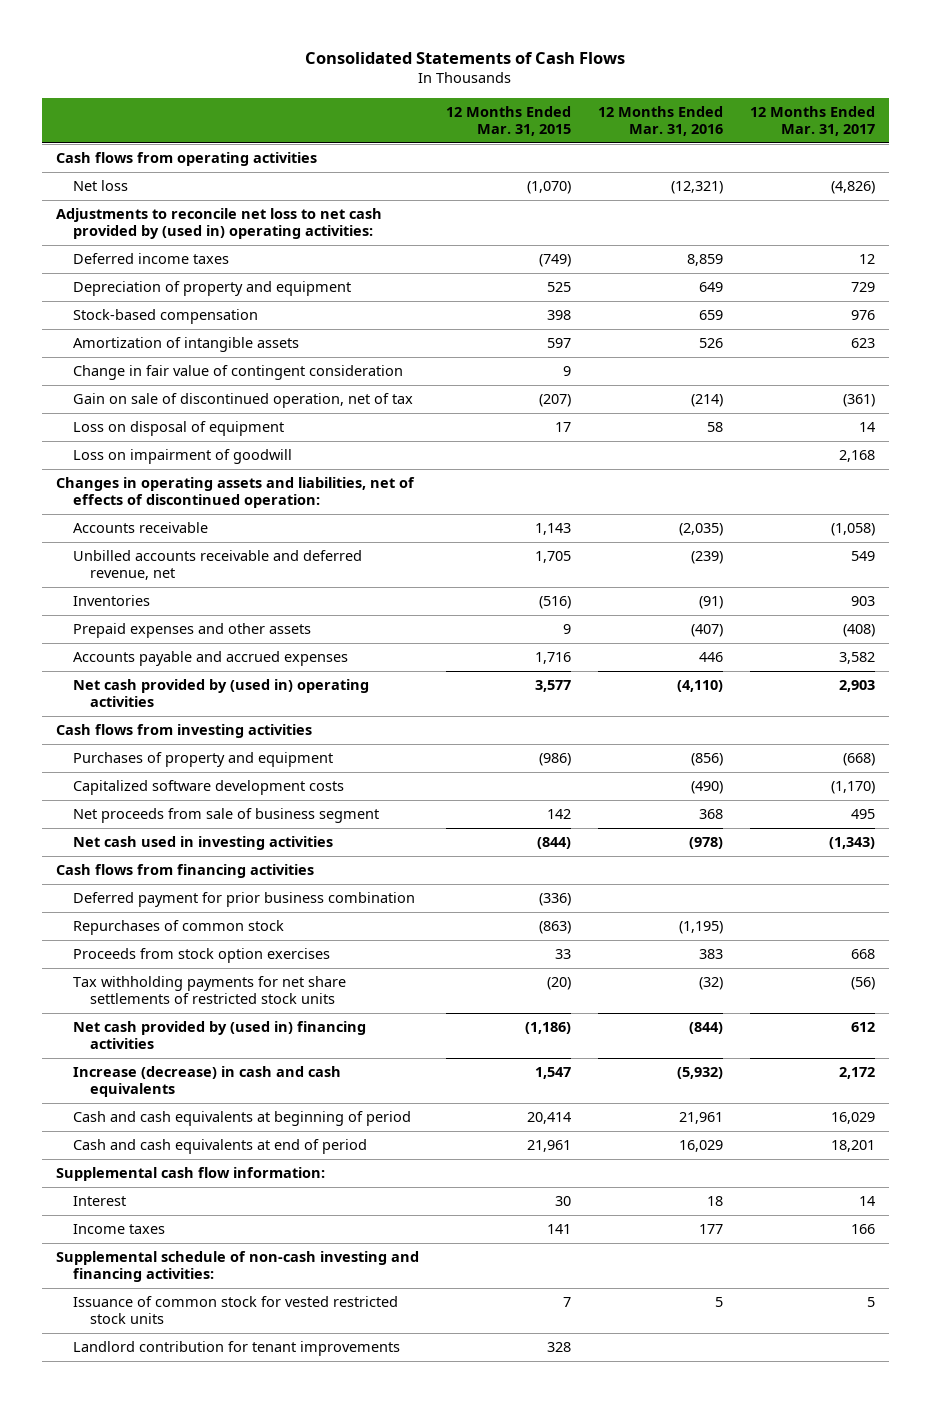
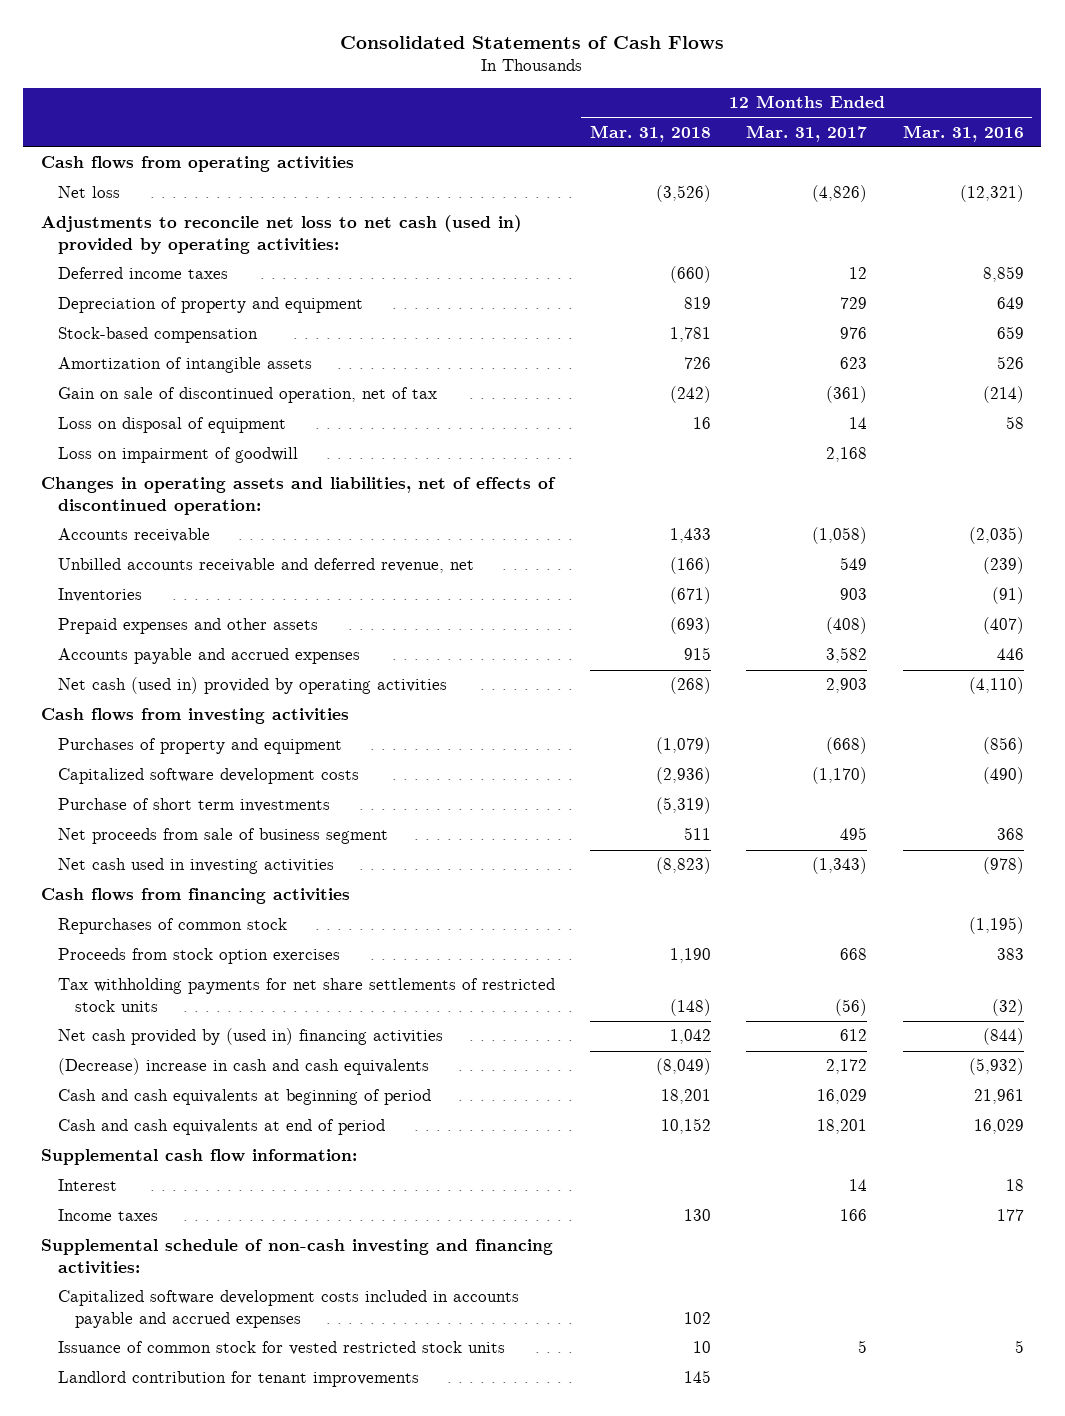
[445,105,571,136] 12 Months Ended Mar. 31, 2015 -> none
none -> [590,124,712,142] Mar. 31, 2018
[55,208,382,240] Adjustments to reconcile net loss to net cash provided by (used in) operating activities: -> [40,215,522,254] Adjustments to reconcile net loss to net cash (used in) provided by operating activities:
[72,365,403,381] Change in fair value of contingent consideration -> none
[72,679,369,708] Net cash provided by (used in) operating activities -> [57,677,447,695] Net cash (used in) provided by operating activities
none -> [57,798,330,813] Purchase of short term investments
[72,892,415,908] Deferred payment for prior business combination -> none
[72,1066,341,1098] Increase (decrease) in cash and cash equivalents -> [57,1058,429,1076] (Decrease) increase in cash and cash equivalents
none -> [57,1290,519,1328] Capitalized software development costs included in accounts payable and accrued expenses

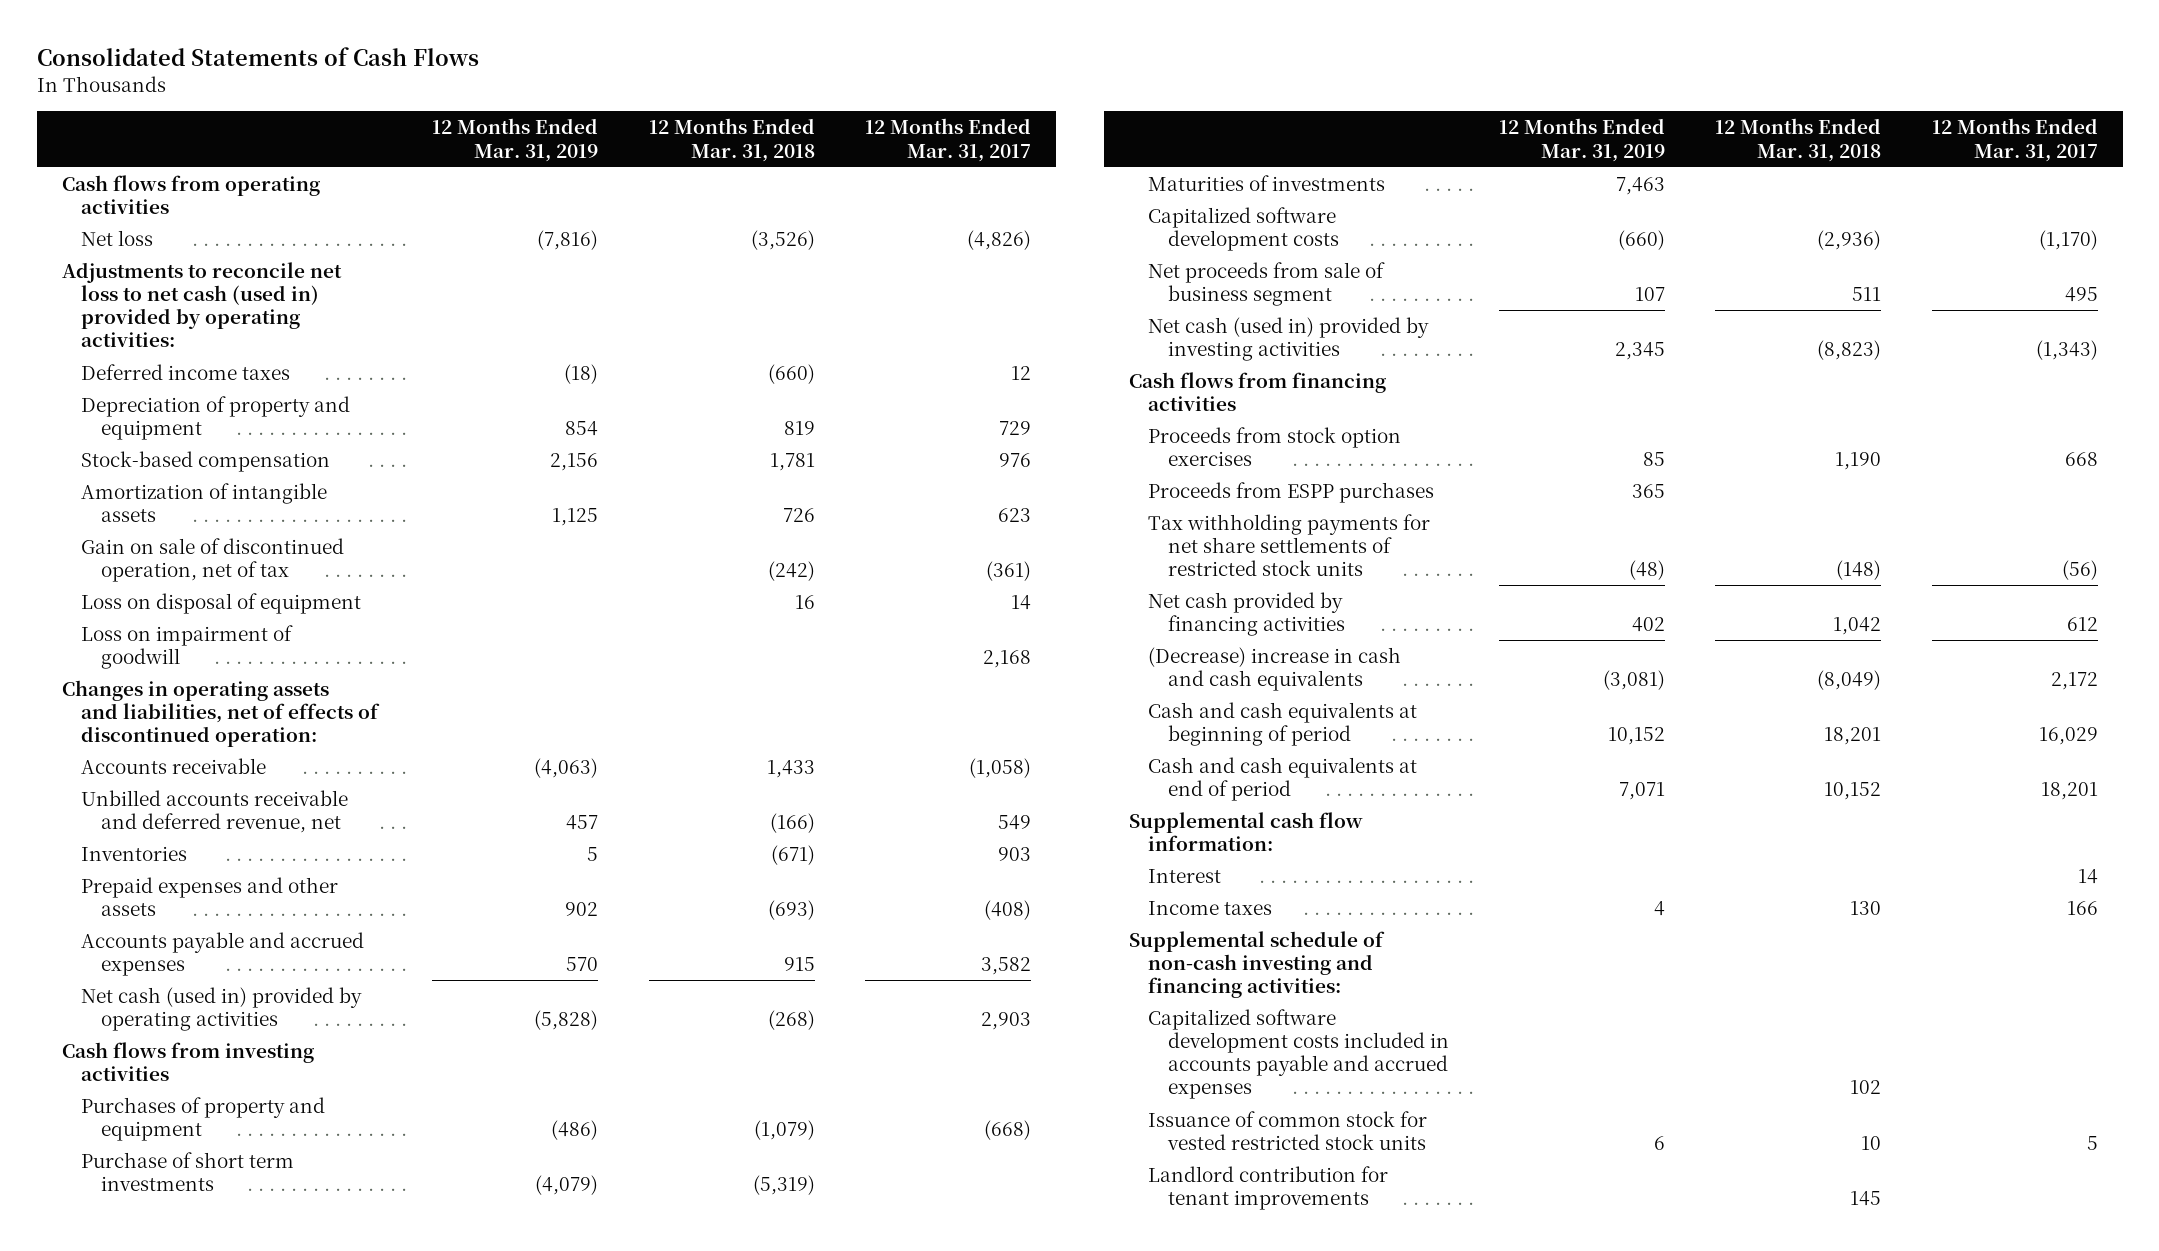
[902,124,1024,142] Mar. 31, 2016 -> none
none -> [432,118,599,162] 12 Months Ended Mar. 31, 2019
none -> [1148,175,1386,192] Maturities of investments
[57,768,359,785] Capitalized software development costs -> [1148,207,1340,252] Capitalized software development costs
[57,858,334,875] Net cash used in investing activities -> [1148,317,1430,362] Net cash (used in) provided by investing activities
[57,918,287,935] Repurchases of common stock -> none
none -> [1148,482,1435,504] Proceeds from ESPP purchases
[57,1028,443,1046] Net cash provided by (used in) financing activities -> [1148,592,1346,637] Net cash provided by financing activities

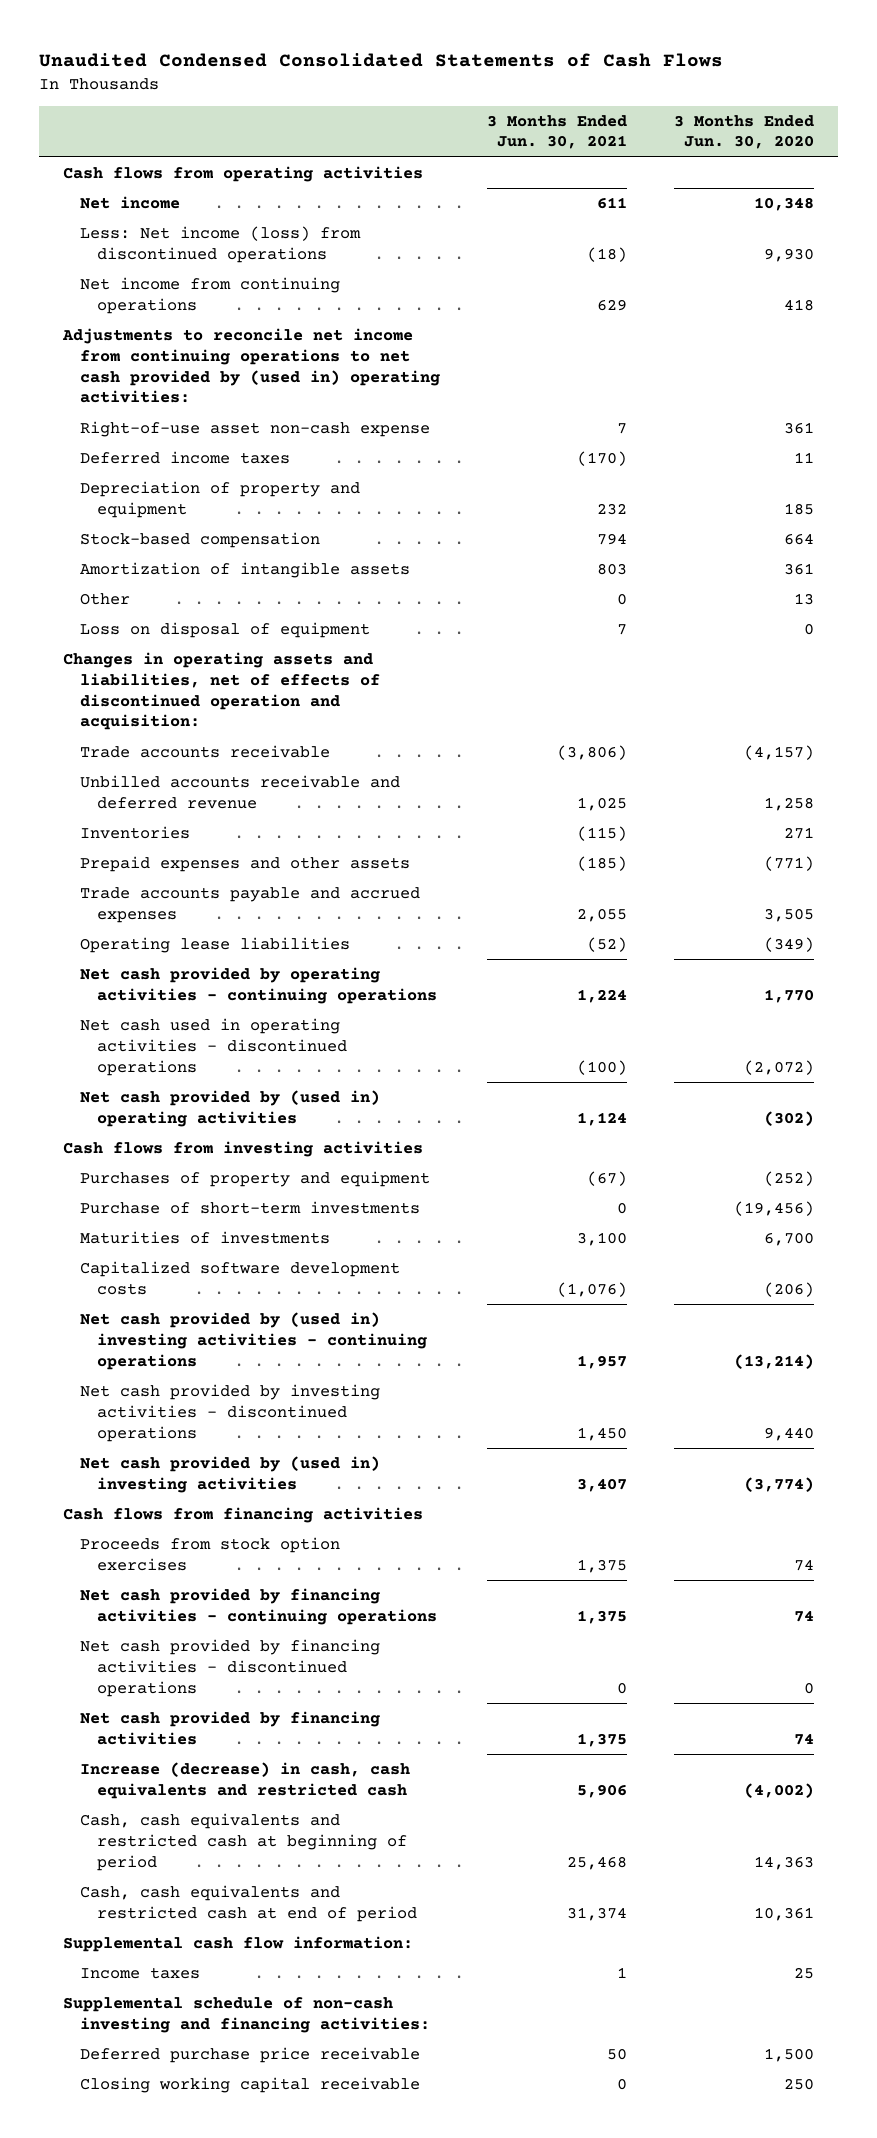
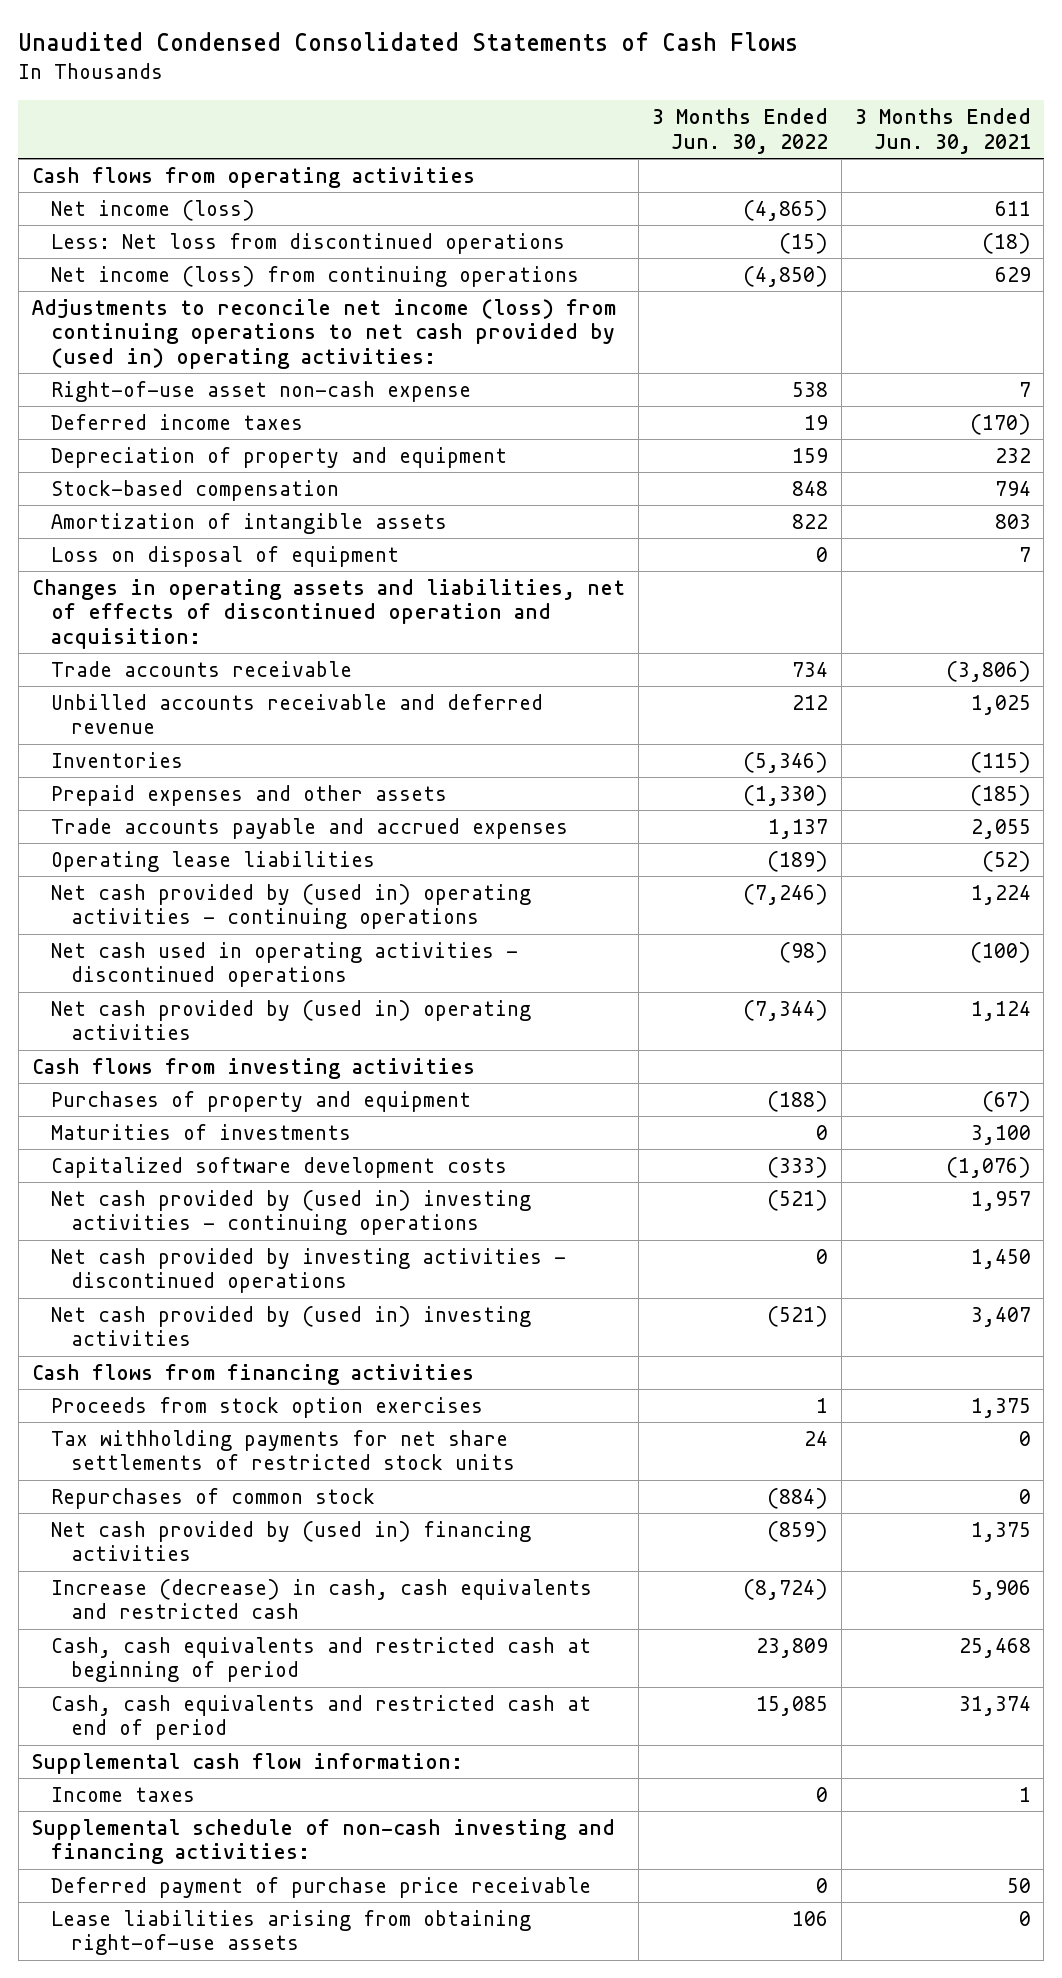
[674,114,815,150] 3 Months Ended Jun. 30, 2020 -> none
none -> [651,108,828,154] 3 Months Ended Jun. 30, 2022
[80,196,181,210] Net income -> [51,199,256,221] Net income (loss)
[80,226,362,263] Less: Net income (loss) from discontinued operations -> [51,232,566,254] Less: Net loss from discontinued operations
[80,277,341,314] Net income from continuing operations -> [51,265,580,287] Net income (loss) from continuing operations
[61,328,441,404] Adjustments to reconcile net income from continuing operations to net cash provided by (used in) operating activities: -> [31,298,616,370] Adjustments to reconcile net income (loss) from continuing operations to net cash provided by (used in) operating activities:
[80,593,131,606] Other -> none
[80,967,438,1004] Net cash provided by operating activities - continuing operations -> [51,883,532,930] Net cash provided by (used in) operating activities - continuing operations
[80,1201,421,1215] Purchase of short-term investments -> none
[80,1588,438,1625] Net cash provided by financing activities - continuing operations -> none
[80,1639,381,1697] Net cash provided by financing activities - discontinued operations -> none
none -> [51,1429,515,1471] Tax withholding payments for net share settlements of restricted stock units
none -> [51,1487,376,1509] Repurchases of common stock
[80,1711,381,1745] Net cash provided by financing activities -> [51,1520,532,1562] Net cash provided by (used in) financing activities
[80,2077,421,2094] Closing working capital receivable -> none
[80,2047,421,2064] Deferred purchase price receivable -> [51,1876,592,1898] Deferred payment of purchase price receivable
none -> [51,1909,532,1956] Lease liabilities arising from obtaining right-of-use assets

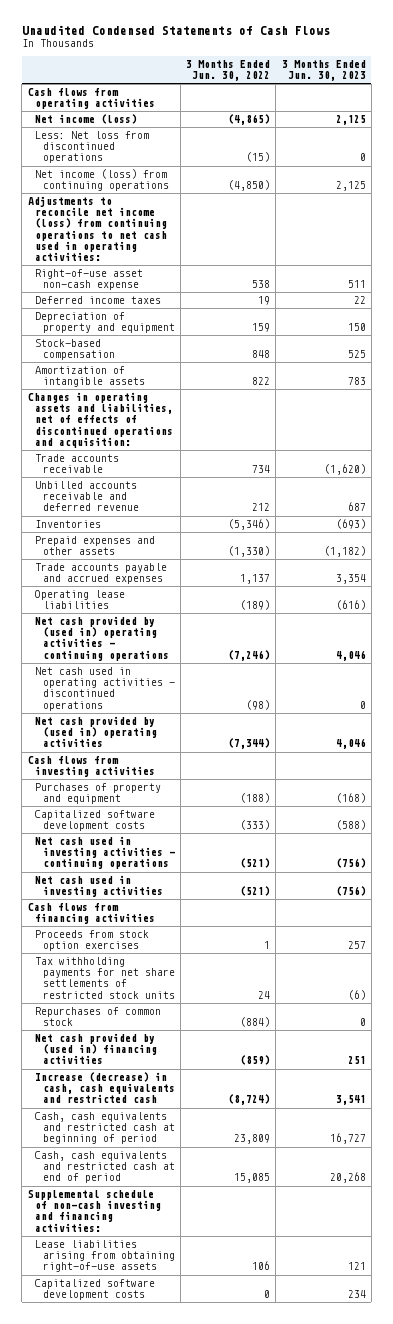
[18,32,799,52] Unaudited Condensed Consolidated Statements of Cash Flows -> [21,25,330,36] Unaudited Condensed Statements of Cash Flows
[854,108,1031,154] 3 Months Ended Jun. 30, 2021 -> none
none -> [281,60,366,82] 3 Months Ended Jun. 30, 2023
[31,298,616,370] Adjustments to reconcile net income (loss) from continuing operations to net cash provided by (used in) operating activities: -> [27,196,168,261] Adjustments to reconcile net income (loss) from continuing operations to net cash used in operating activities:
[51,545,400,567] Loss on disposal of equipment -> none
[31,578,625,650] Changes in operating assets and liabilities, net of effects of discontinued operation and acquisition: -> [27,392,174,448] Changes in operating assets and liabilities, net of effects of discontinued operations and acquisition:
[51,1123,352,1140] Maturities of investments -> none
[51,1247,567,1294] Net cash provided by investing activities - discontinued operations -> none
[51,1189,532,1236] Net cash provided by (used in) investing activities - continuing operations -> [35,836,175,870] Net cash used in investing activities - continuing operations
[51,1305,532,1347] Net cash provided by (used in) investing activities -> [35,875,163,898] Net cash used in investing activities
[31,1752,463,1774] Supplemental cash flow information: -> none
[51,1786,196,1802] Income taxes -> none
[51,1876,592,1898] Deferred payment of purchase price receivable -> none
none -> [35,1279,156,1301] Capitalized software development costs

